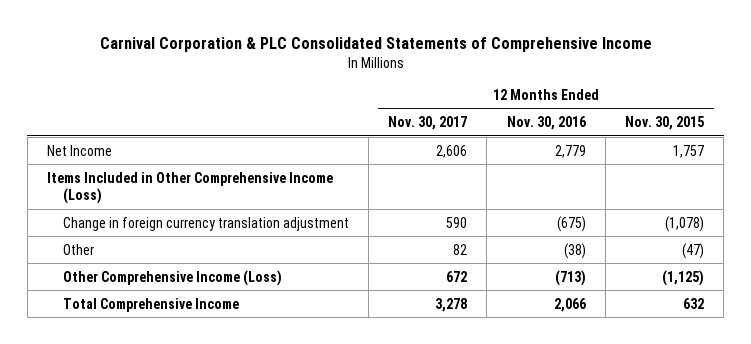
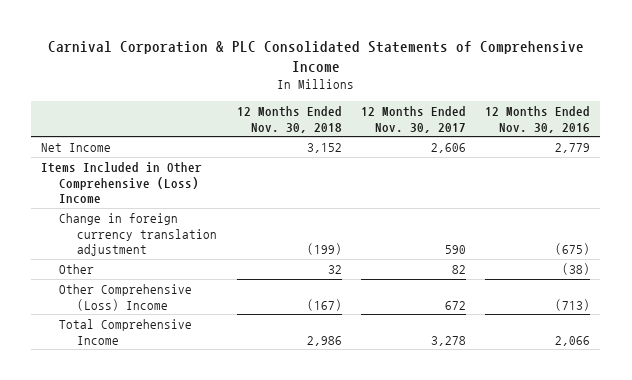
[625,116,705,131] Nov. 30, 2015 -> none
none -> [236,106,342,133] 12 Months Ended Nov. 30, 2018
[47,171,334,205] Items Included in Other Comprehensive Income (Loss) -> [41,162,203,204] Items Included in Other Comprehensive (Loss) Income
[62,269,282,286] Other Comprehensive Income (Loss) -> [59,284,193,311] Other Comprehensive (Loss) Income

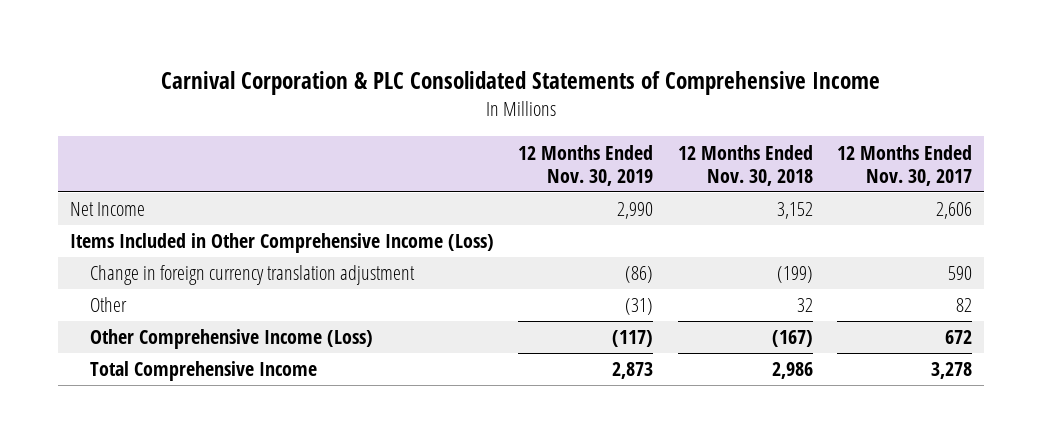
[485,106,591,133] 12 Months Ended Nov. 30, 2016 -> none
none -> [518,144,654,187] 12 Months Ended Nov. 30, 2019
[41,162,203,204] Items Included in Other Comprehensive (Loss) Income -> [69,233,494,254] Items Included in Other Comprehensive Income (Loss)
[59,284,193,311] Other Comprehensive (Loss) Income -> [90,329,374,350] Other Comprehensive Income (Loss)

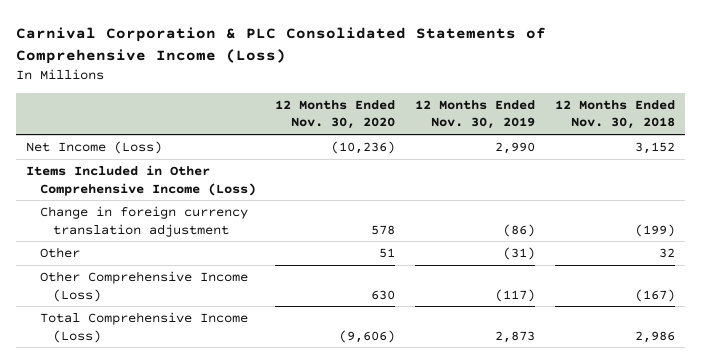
[160,71,880,96] Carnival Corporation & PLC Consolidated Statements of Comprehensive Income -> [15,26,546,64] Carnival Corporation & PLC Consolidated Statements of Comprehensive Income (Loss)
[836,144,972,187] 12 Months Ended Nov. 30, 2017 -> none
none -> [275,99,396,130] 12 Months Ended Nov. 30, 2020
[69,202,145,217] Net Income -> [25,140,162,154] Net Income (Loss)
[90,361,318,382] Total Comprehensive Income -> [39,311,248,343] Total Comprehensive Income (Loss)

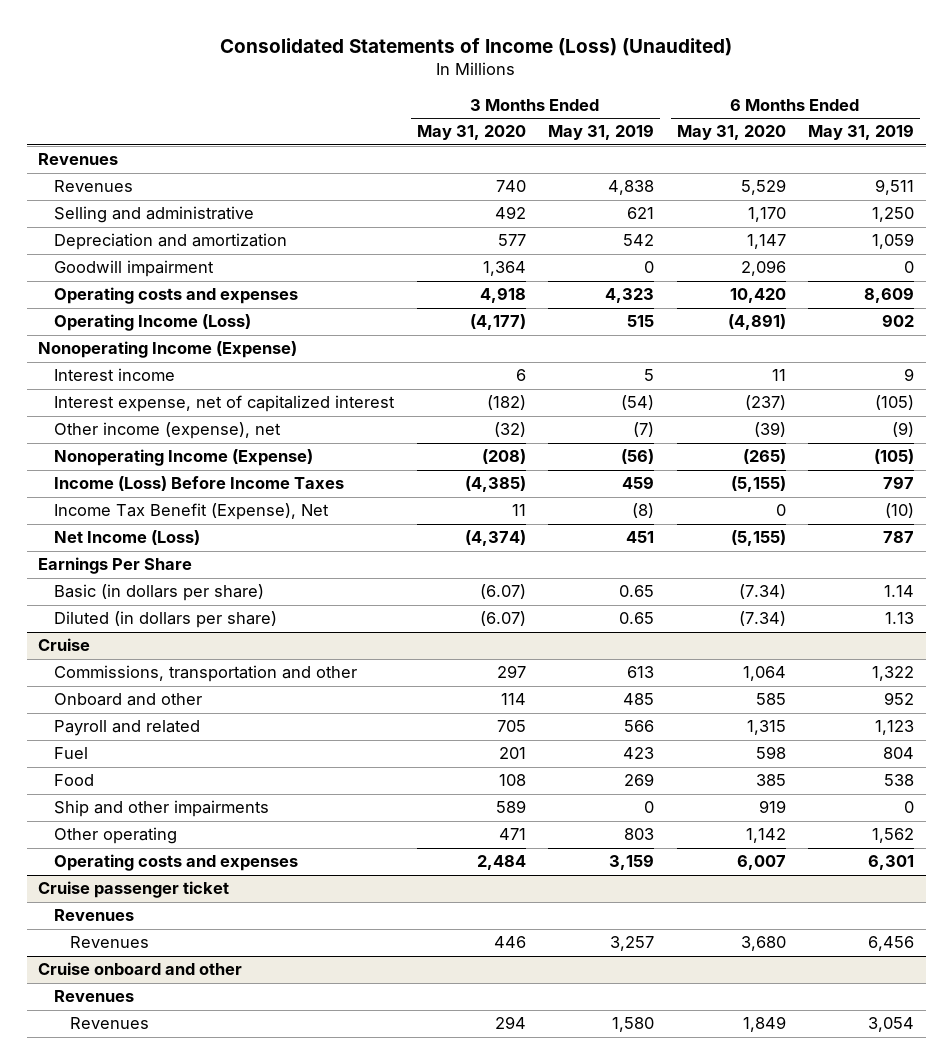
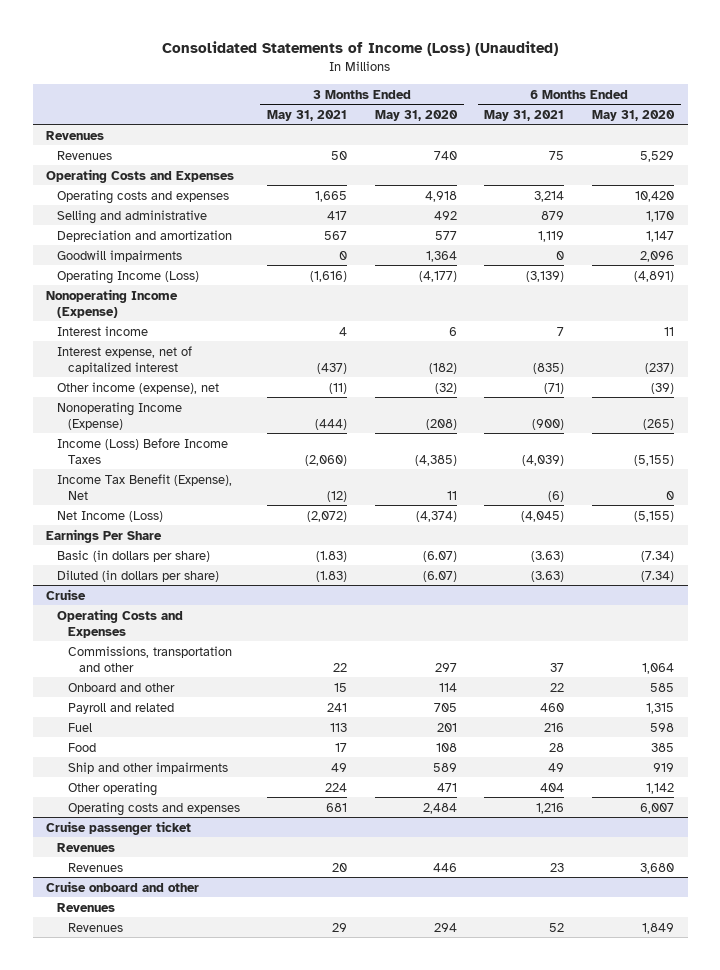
[548,124,655,141] May 31, 2019 -> none
[808,124,915,141] May 31, 2019 -> none
none -> [267,109,348,121] May 31, 2021
none -> [484,109,565,121] May 31, 2021
none -> [46,168,235,183] Operating Costs and Expenses
[54,287,299,305] Operating costs and expenses -> [57,189,230,204] Operating costs and expenses
[54,260,215,278] Goodwill impairment -> [57,249,183,262] Goodwill impairments
none -> [57,608,184,638] Operating Costs and Expenses

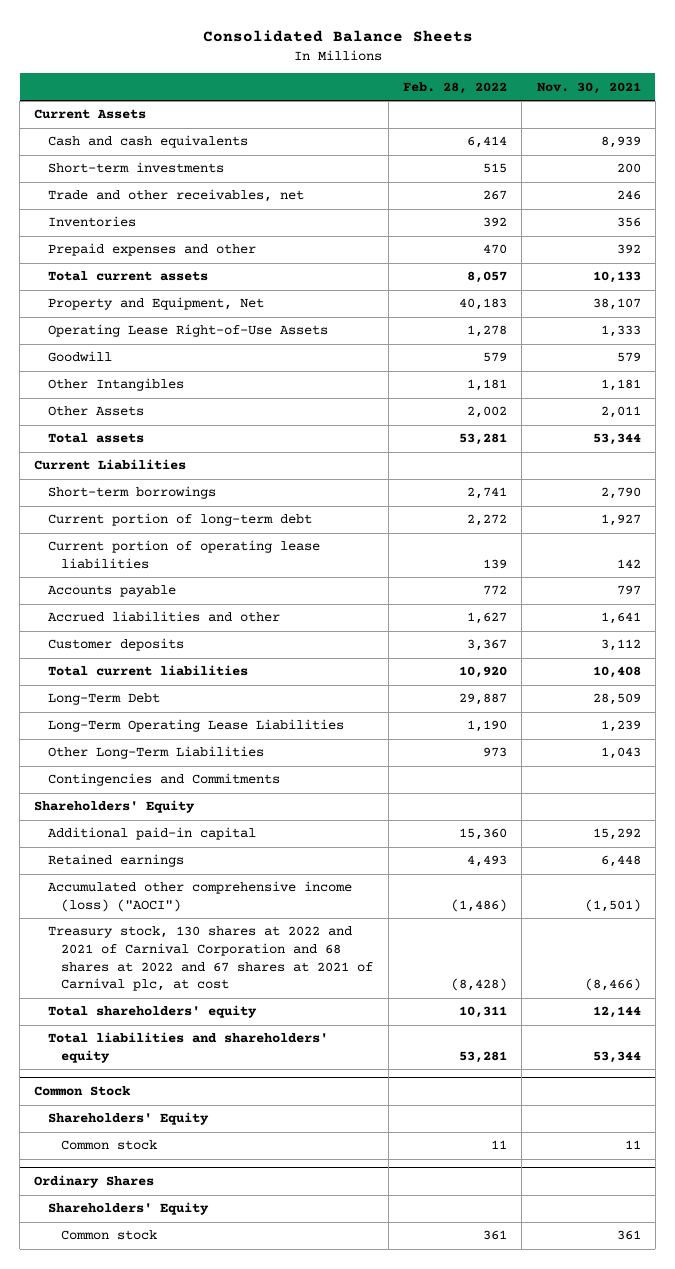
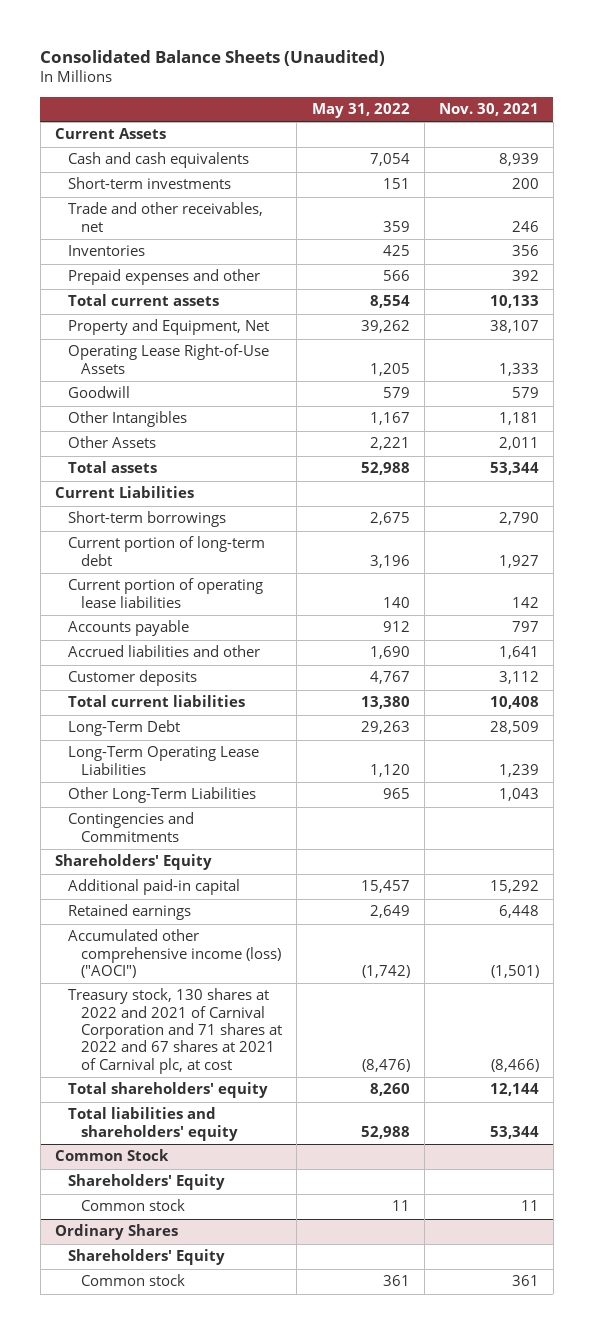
[202,30,473,43] Consolidated Balance Sheets -> [40,49,386,66] Consolidated Balance Sheets (Unaudited)
[402,81,507,94] Feb. 28, 2022 -> none
none -> [311,103,410,119] May 31, 2022
[47,926,374,992] Treasury stock, 130 shares at 2022 and 2021 of Carnival Corporation and 68 shares at 2022 and 67 shares at 2021 of Carnival plc, at cost -> [67,988,283,1074] Treasury stock, 130 shares at 2022 and 2021 of Carnival Corporation and 71 shares at 2022 and 67 shares at 2021 of Carnival plc, at cost

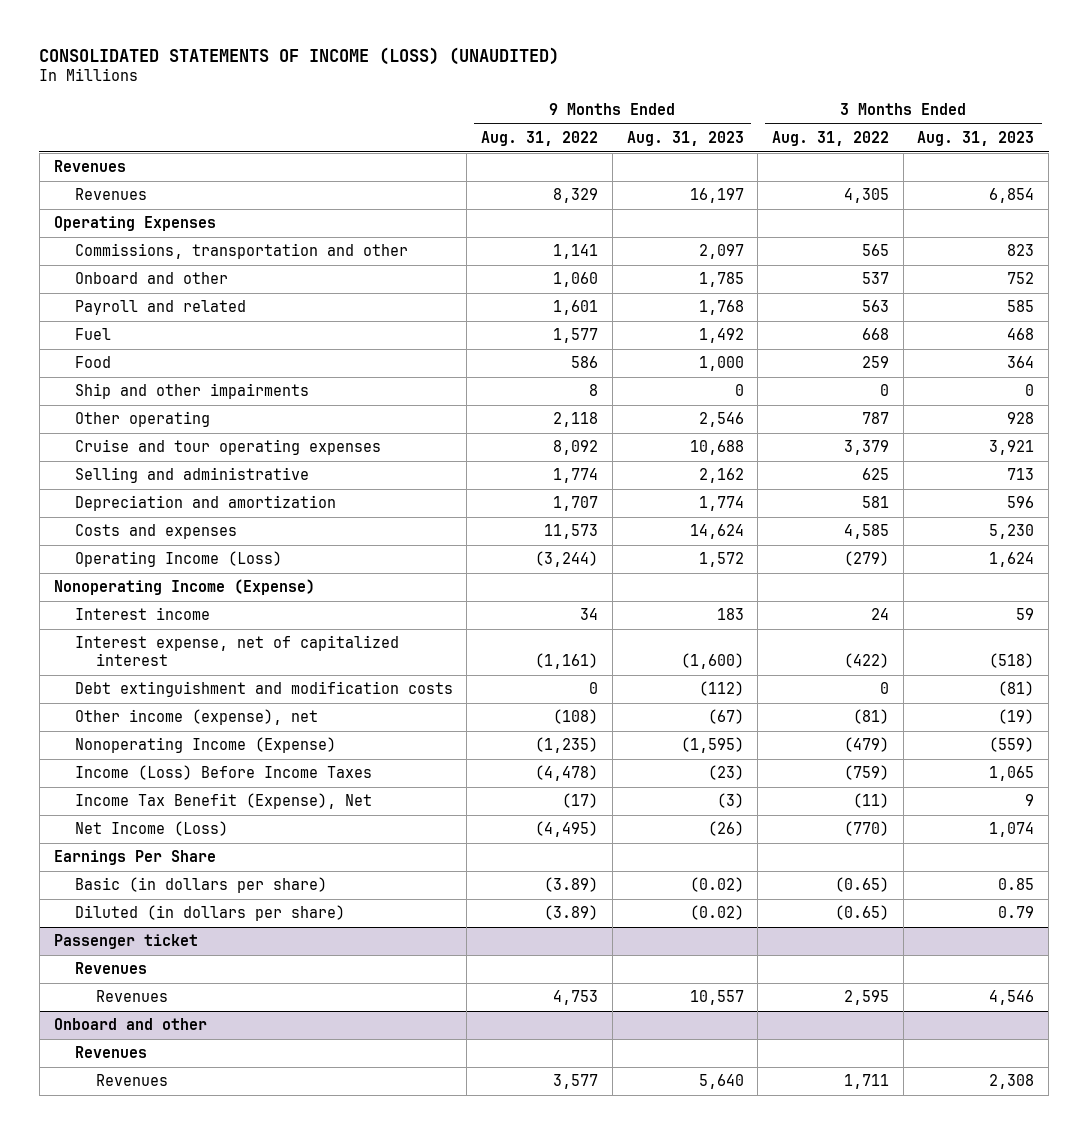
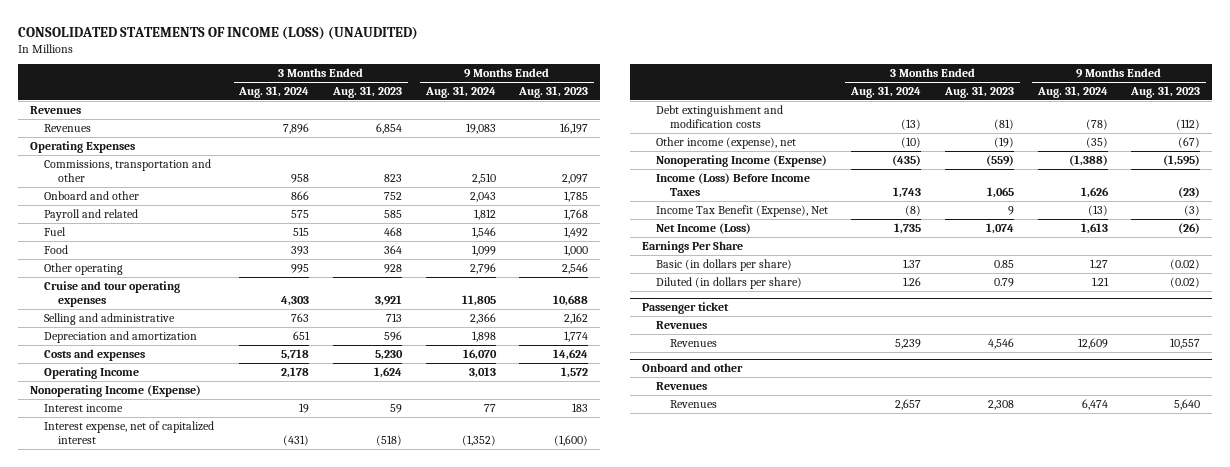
[481,131,599,147] Aug. 31, 2022 -> none
[772,131,890,147] Aug. 31, 2022 -> none
none -> [238,85,310,98] Aug. 31, 2024
none -> [424,85,496,98] Aug. 31, 2024
[74,383,309,400] Ship and other impairments -> none
[74,551,282,568] Operating Income (Loss) -> [43,366,139,379] Operating Income

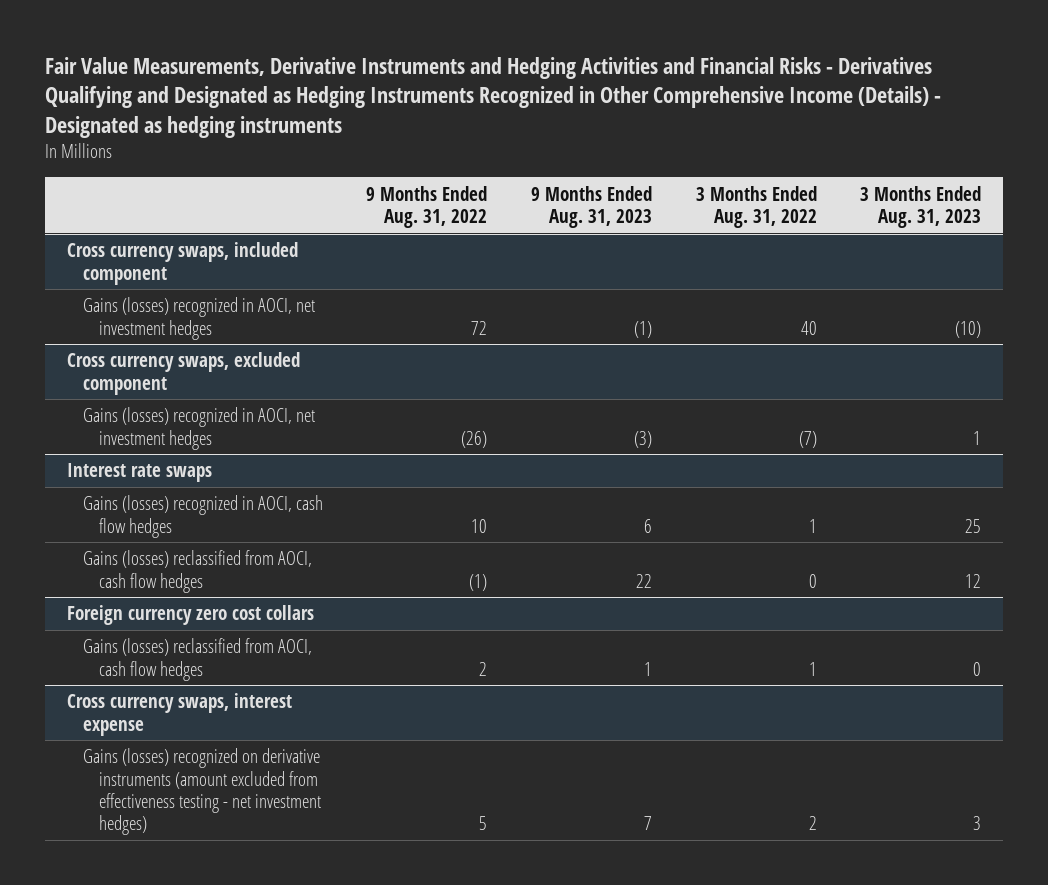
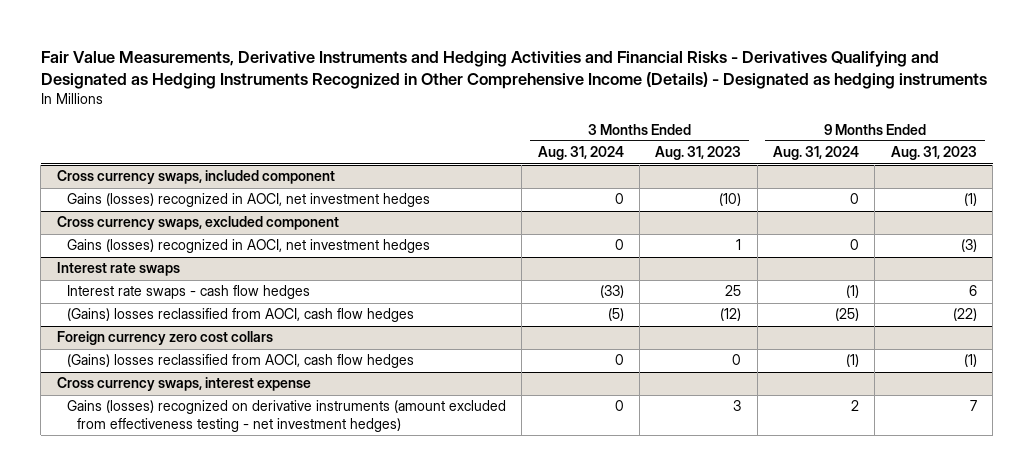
[366,185,488,228] 9 Months Ended Aug. 31, 2022 -> none
[695,185,817,228] 3 Months Ended Aug. 31, 2022 -> none
none -> [537,146,624,161] Aug. 31, 2024
none -> [773,146,860,161] Aug. 31, 2024
[82,495,323,538] Gains (losses) recognized in AOCI, cash flow hedges -> [66,285,310,300] Interest rate swaps - cash flow hedges
[82,550,312,593] Gains (losses) reclassified from AOCI, cash flow hedges -> [66,308,414,323] (Gains) losses reclassified from AOCI, cash flow hedges
[636,573,653,588] 22 -> [952,308,977,322] (22)
[965,573,982,588] 12 -> [720,308,742,322] (12)
[82,638,312,681] Gains (losses) reclassified from AOCI, cash flow hedges -> [66,354,414,369] (Gains) losses reclassified from AOCI, cash flow hedges
[644,661,653,676] 1 -> [963,354,977,368] (1)

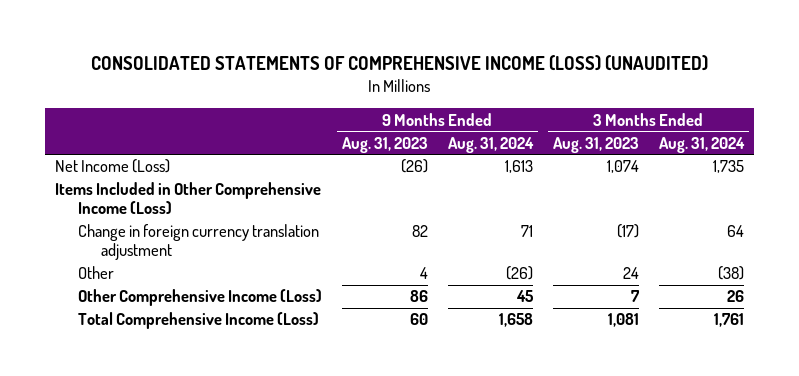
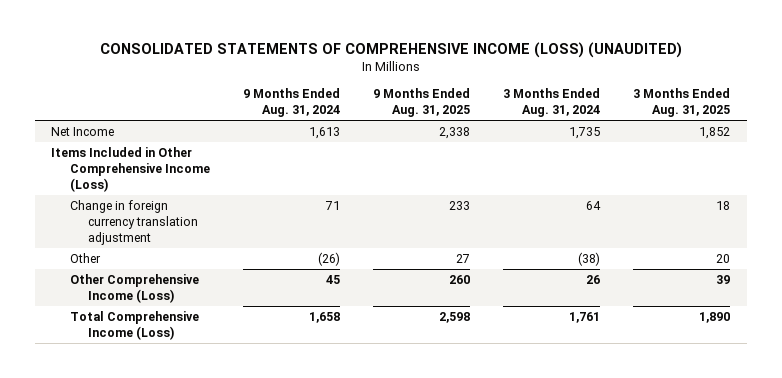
[342,136,429,153] Aug. 31, 2023 -> none
[552,136,639,153] Aug. 31, 2023 -> none
none -> [373,88,471,117] 9 Months Ended Aug. 31, 2025
none -> [633,88,731,117] 3 Months Ended Aug. 31, 2025
[54,159,170,174] Net Income (Loss) -> [51,126,115,136] Net Income

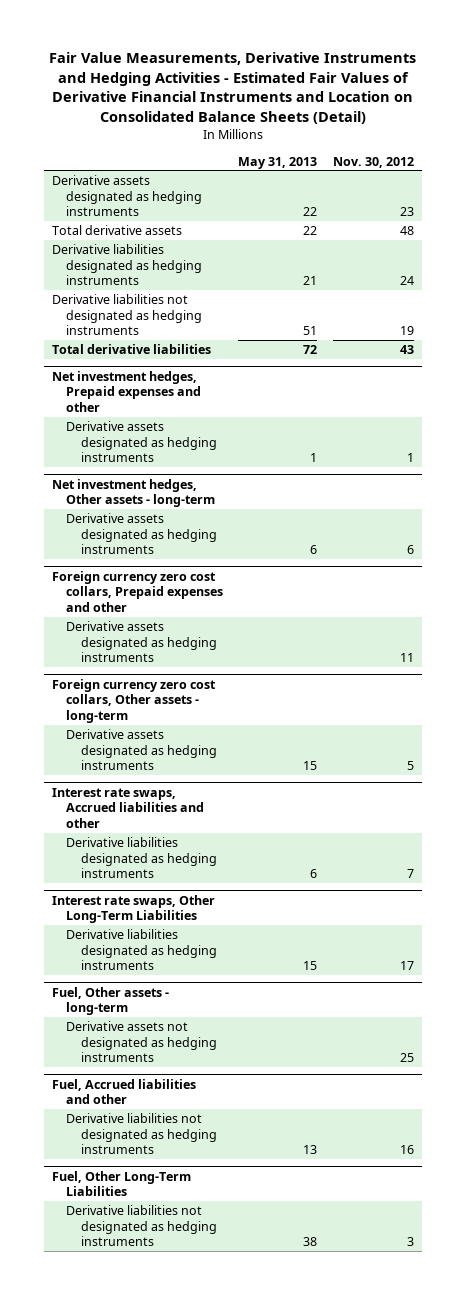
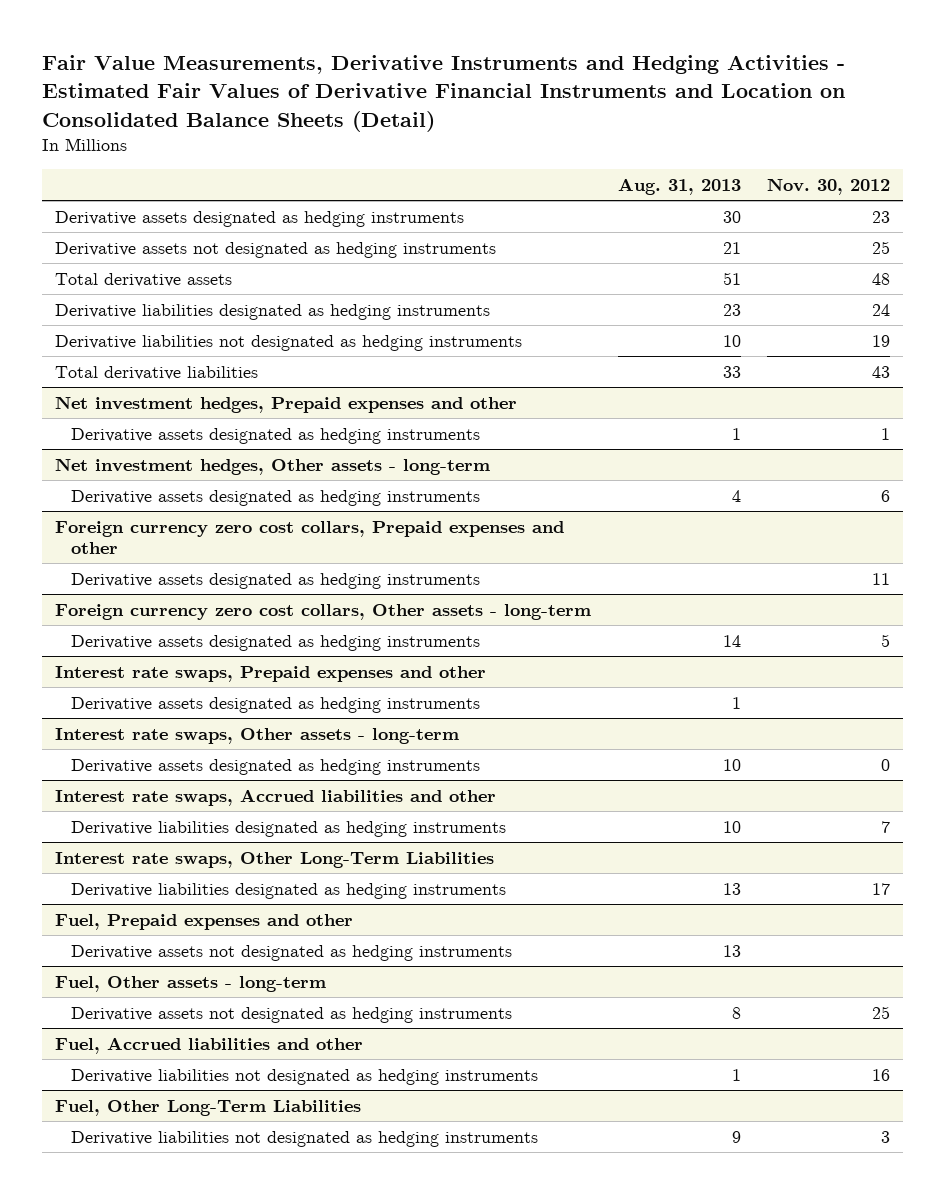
[238,156,318,169] May 31, 2013 -> none
none -> [617,177,741,195] Aug. 31, 2013
none -> [55,241,497,258] Derivative assets not designated as hedging instruments
none -> [55,665,487,682] Interest rate swaps, Prepaid expenses and other
none -> [71,696,481,713] Derivative assets designated as hedging instruments
none -> [55,727,460,744] Interest rate swaps, Other assets - long-term
none -> [71,758,481,775] Derivative assets designated as hedging instruments
none -> [55,913,354,930] Fuel, Prepaid expenses and other
none -> [71,944,513,961] Derivative assets not designated as hedging instruments

